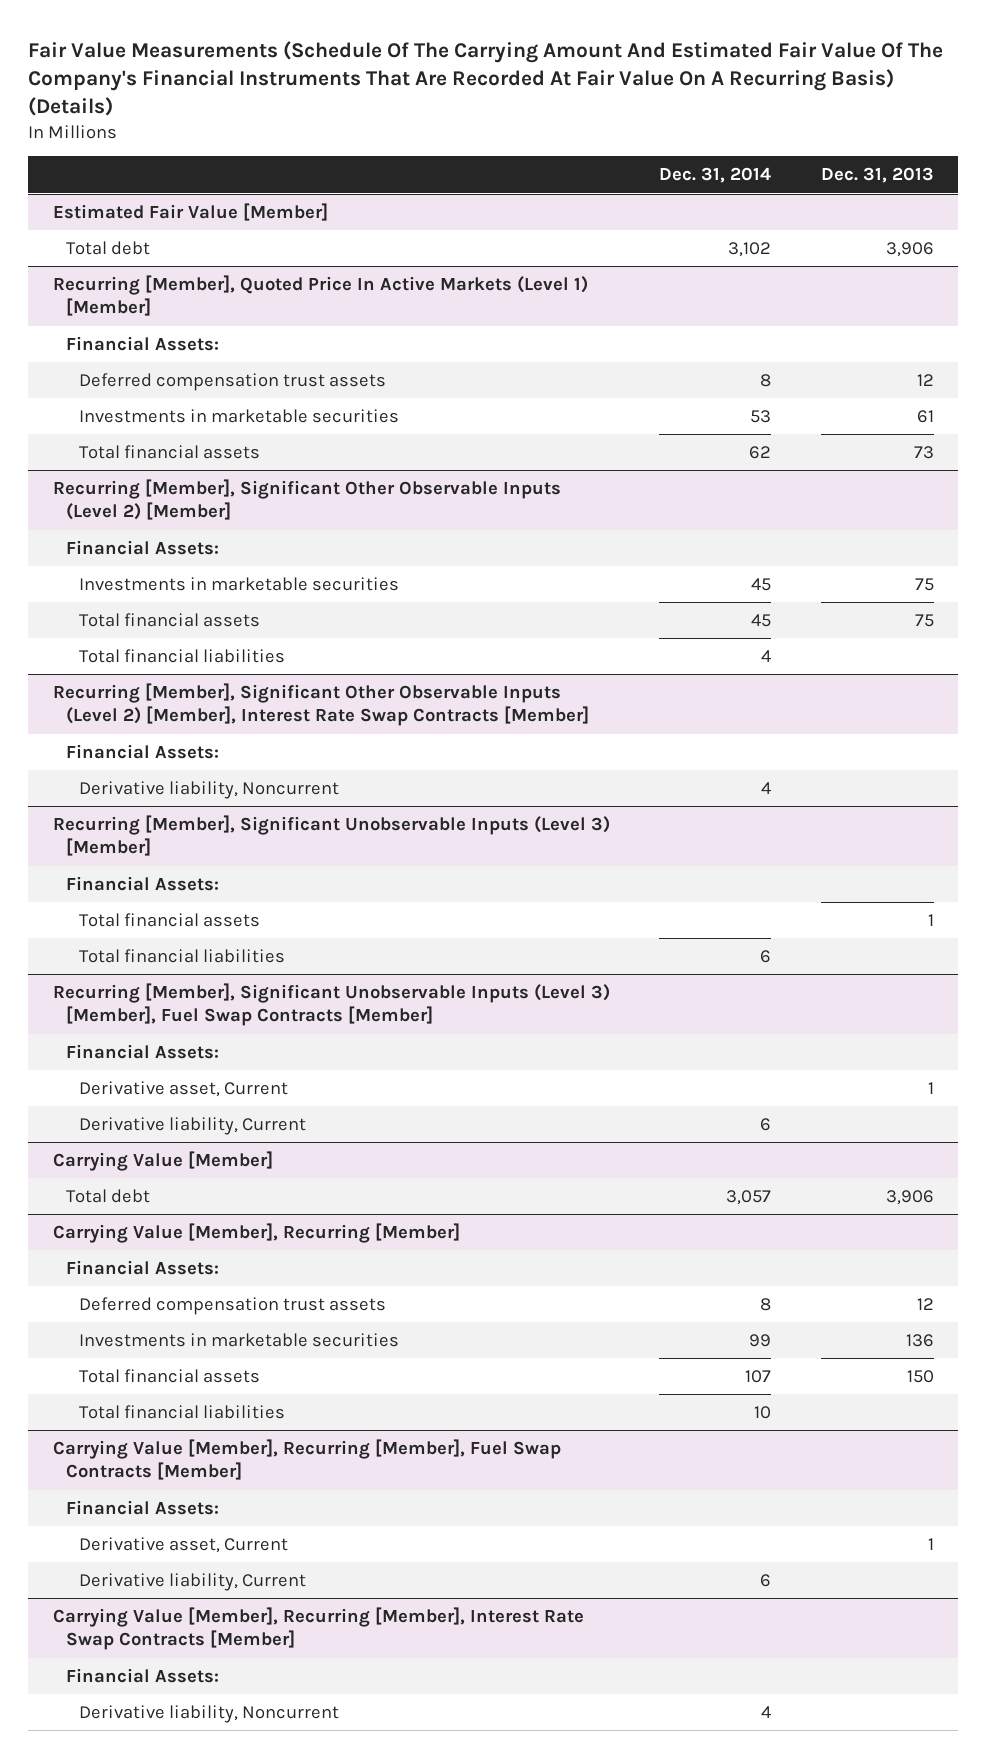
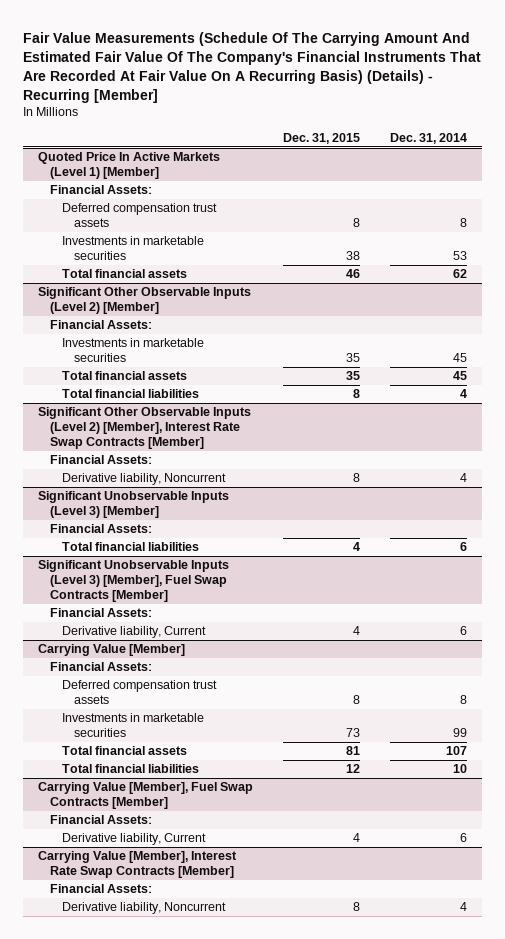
[28,40,944,117] Fair Value Measurements (Schedule Of The Carrying Amount And Estimated Fair Value Of The Company's Financial Instruments That Are Recorded At Fair Value On A Recurring Basis) (Details) -> [23,31,482,103] Fair Value Measurements (Schedule Of The Carrying Amount And Estimated Fair Value Of The Company's Financial Instruments That Are Recorded At Fair Value On A Recurring Basis) (Details) - Recurring [Member]
[820,167,934,184] Dec. 31, 2013 -> none
none -> [283,132,361,144] Dec. 31, 2015
[52,202,328,221] Estimated Fair Value [Member] -> none
[65,240,150,255] Total debt -> none
[52,274,588,317] Recurring [Member], Quoted Price In Active Markets (Level 1) [Member] -> [38,152,221,180] Quoted Price In Active Markets (Level 1) [Member]
[52,478,561,521] Recurring [Member], Significant Other Observable Inputs (Level 2) [Member] -> [38,287,252,315] Significant Other Observable Inputs (Level 2) [Member]
[52,682,589,727] Recurring [Member], Significant Other Observable Inputs (Level 2) [Member], Interest Rate Swap Contracts [Member] -> [38,407,252,449] Significant Other Observable Inputs (Level 2) [Member], Interest Rate Swap Contracts [Member]
[52,814,610,857] Recurring [Member], Significant Unobservable Inputs (Level 3) [Member] -> [38,491,230,519] Significant Unobservable Inputs (Level 3) [Member]
[78,912,260,927] Total financial assets -> none
[52,982,610,1027] Recurring [Member], Significant Unobservable Inputs (Level 3) [Member], Fuel Swap Contracts [Member] -> [38,560,230,602] Significant Unobservable Inputs (Level 3) [Member], Fuel Swap Contracts [Member]
[78,1080,288,1097] Derivative asset, Current -> none
[65,1188,150,1203] Total debt -> none
[52,1222,460,1243] Carrying Value [Member], Recurring [Member] -> none
[52,1438,561,1481] Carrying Value [Member], Recurring [Member], Fuel Swap Contracts [Member] -> [38,782,254,810] Carrying Value [Member], Fuel Swap Contracts [Member]
[78,1536,288,1553] Derivative asset, Current -> none
[52,1606,584,1651] Carrying Value [Member], Recurring [Member], Interest Rate Swap Contracts [Member] -> [38,851,238,879] Carrying Value [Member], Interest Rate Swap Contracts [Member]

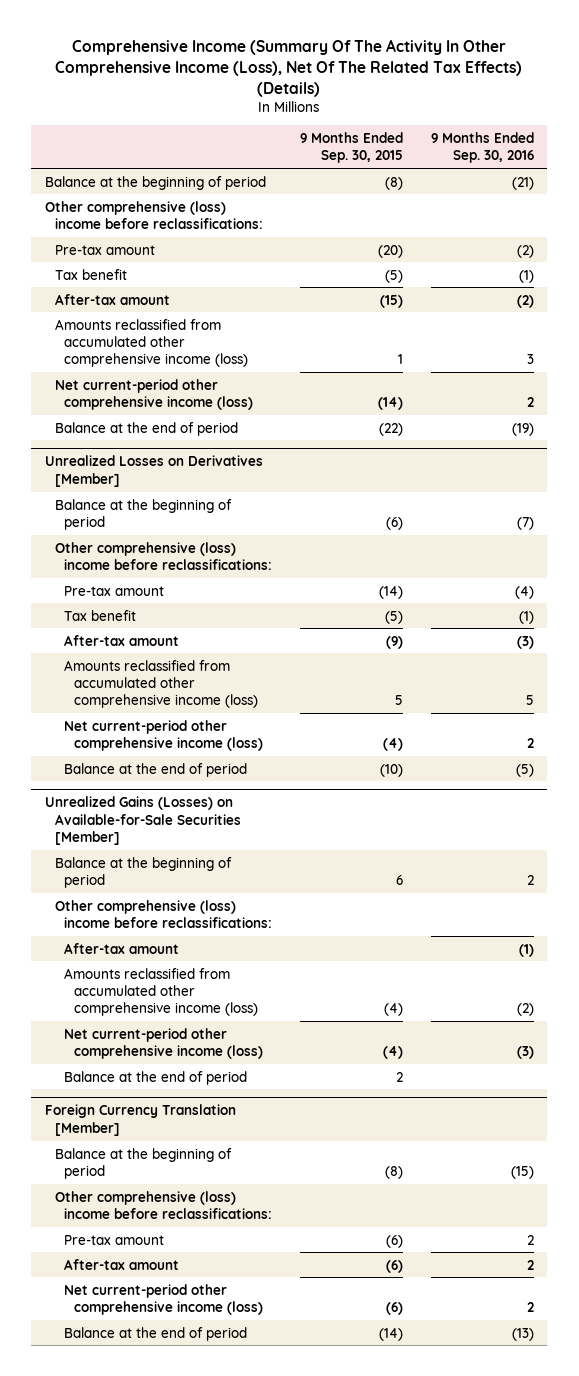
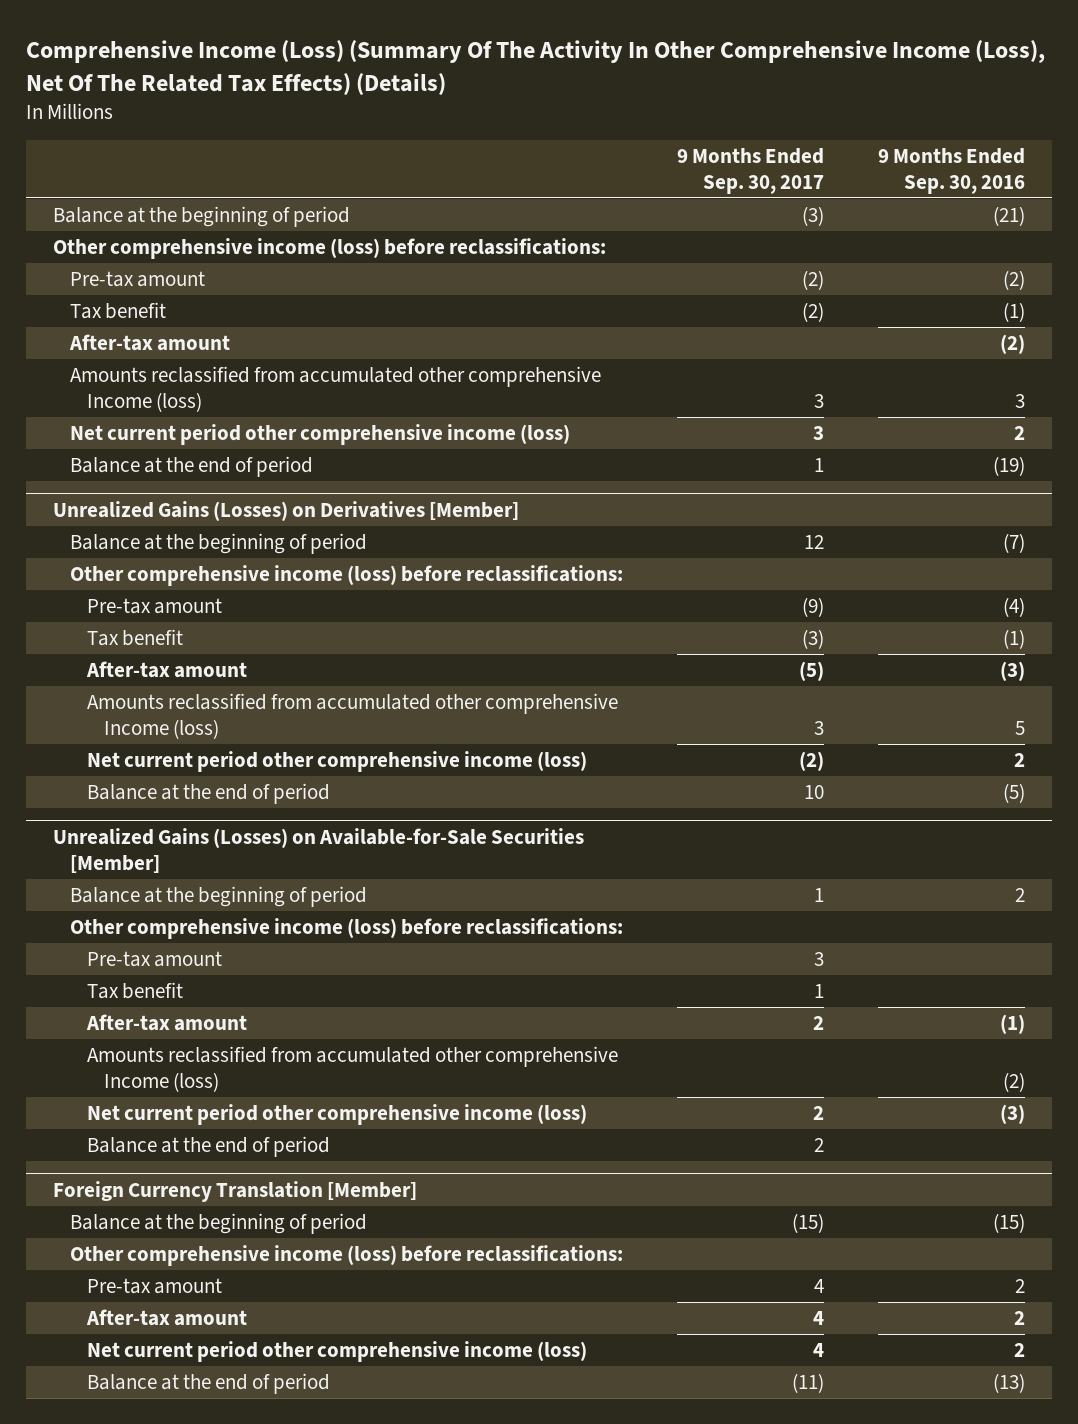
[55,39,523,97] Comprehensive Income (Summary Of The Activity In Other Comprehensive Income (Loss), Net Of The Related Tax Effects) (Details) -> [25,40,1045,96] Comprehensive Income (Loss) (Summary Of The Activity In Other Comprehensive Income (Loss), Net Of The Related Tax Effects) (Details)
[300,131,404,164] 9 Months Ended Sep. 30, 2015 -> none
none -> [676,148,824,195] 9 Months Ended Sep. 30, 2017
[45,200,263,229] Other comprehensive (loss) income before reclassifications: -> [52,237,606,259] Other comprehensive income (loss) before reclassifications:
[54,318,249,368] Amounts reclassified from accumulated other comprehensive income (loss) -> [69,365,601,412] Amounts reclassified from accumulated other comprehensive Income (loss)
[54,378,254,410] Net current-period other comprehensive income (loss) -> [69,423,570,445] Net current period other comprehensive income (loss)
[45,455,264,487] Unrealized Losses on Derivatives [Member] -> [52,500,519,521] Unrealized Gains (Losses) on Derivatives [Member]
[54,541,273,570] Other comprehensive (loss) income before reclassifications: -> [69,564,623,586] Other comprehensive income (loss) before reclassifications:
[64,659,259,709] Amounts reclassified from accumulated other comprehensive income (loss) -> [87,692,619,739] Amounts reclassified from accumulated other comprehensive Income (loss)
[64,719,264,751] Net current-period other comprehensive income (loss) -> [87,750,588,772] Net current period other comprehensive income (loss)
[54,899,273,928] Other comprehensive (loss) income before reclassifications: -> [69,917,623,939] Other comprehensive income (loss) before reclassifications:
none -> [87,950,223,967] Pre-tax amount
none -> [87,981,184,999] Tax benefit
[64,967,259,1017] Amounts reclassified from accumulated other comprehensive income (loss) -> [87,1045,619,1092] Amounts reclassified from accumulated other comprehensive Income (loss)
[64,1027,264,1059] Net current-period other comprehensive income (loss) -> [87,1103,588,1125] Net current period other comprehensive income (loss)
[54,1190,273,1219] Other comprehensive (loss) income before reclassifications: -> [69,1244,623,1266] Other comprehensive income (loss) before reclassifications:
[64,1283,264,1315] Net current-period other comprehensive income (loss) -> [87,1340,588,1362] Net current period other comprehensive income (loss)

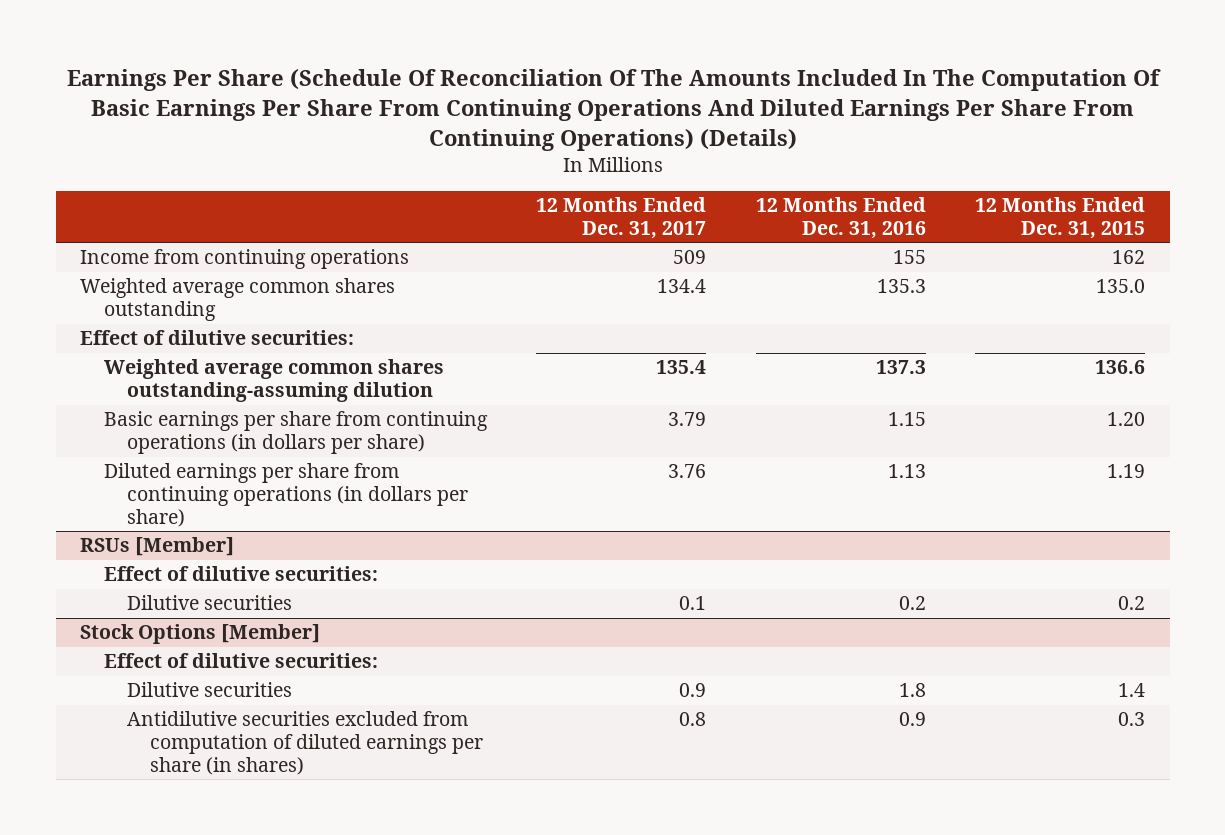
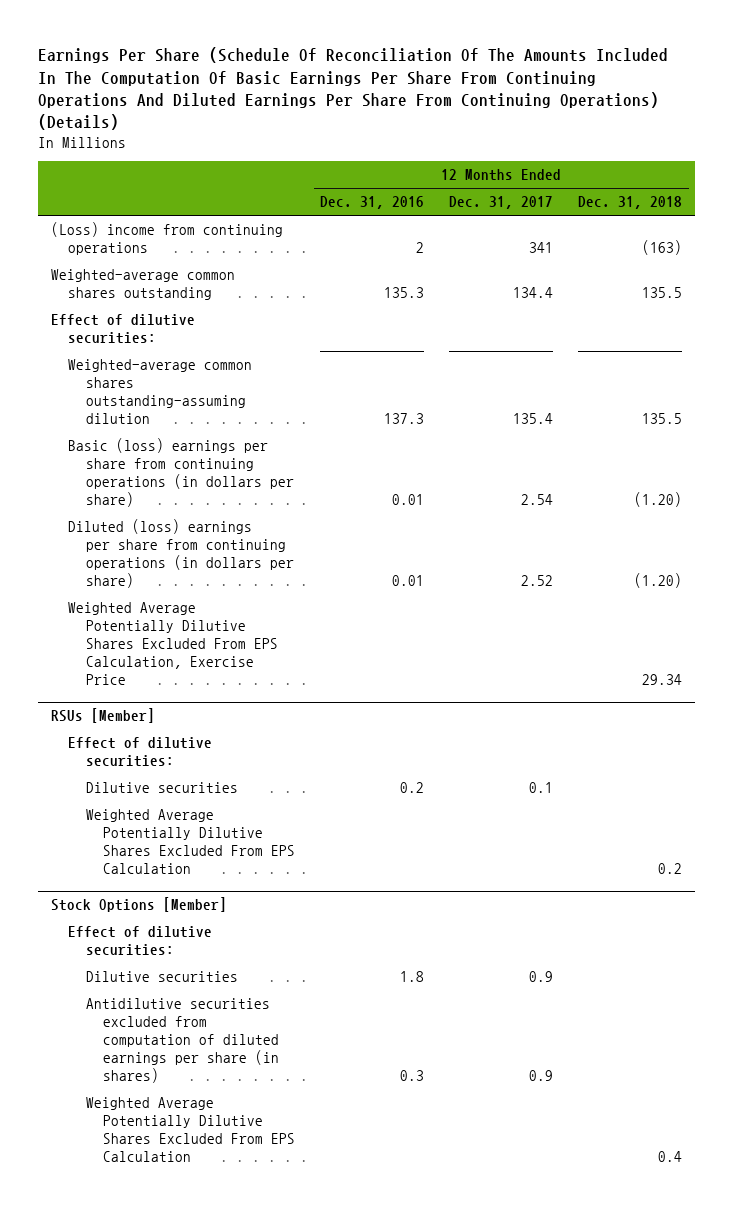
[975,197,1146,240] 12 Months Ended Dec. 31, 2015 -> none
none -> [578,196,683,210] Dec. 31, 2018
[80,249,410,270] Income from continuing operations -> [50,222,283,256] (Loss) income from continuing operations
[673,250,707,265] 509 -> [529,242,554,254] 341
[892,250,926,265] 155 -> [416,242,425,254] 2
[80,278,396,322] Weighted average common shares outstanding -> [50,269,235,301] Weighted-average common shares outstanding
[103,359,444,403] Weighted average common shares outstanding-assuming dilution -> [68,359,253,425] Weighted-average common shares outstanding-assuming dilution
[103,411,488,455] Basic earnings per share from continuing operations (in dollars per share) -> [68,438,294,508] Basic (loss) earnings per share from continuing operations (in dollars per share)
[668,412,707,427] 3.79 -> [521,494,554,506] 2.54
[887,412,926,427] 1.15 -> [392,494,425,506] 0.01
[103,463,468,527] Diluted earnings per share from continuing operations (in dollars per share) -> [68,519,294,589] Diluted (loss) earnings per share from continuing operations (in dollars per share)
[668,464,707,479] 3.76 -> [521,575,554,587] 2.52
[887,464,926,479] 1.13 -> [392,575,425,587] 0.01
none -> [68,602,278,686] Weighted Average Potentially Dilutive Shares Excluded From EPS Calculation, Exercise Price
none -> [85,809,296,875] Weighted Average Potentially Dilutive Shares Excluded From EPS Calculation
[679,712,707,727] 0.8 -> [529,1070,554,1082] 0.9
[898,712,926,727] 0.9 -> [400,1070,425,1082] 0.3
none -> [85,1097,296,1163] Weighted Average Potentially Dilutive Shares Excluded From EPS Calculation

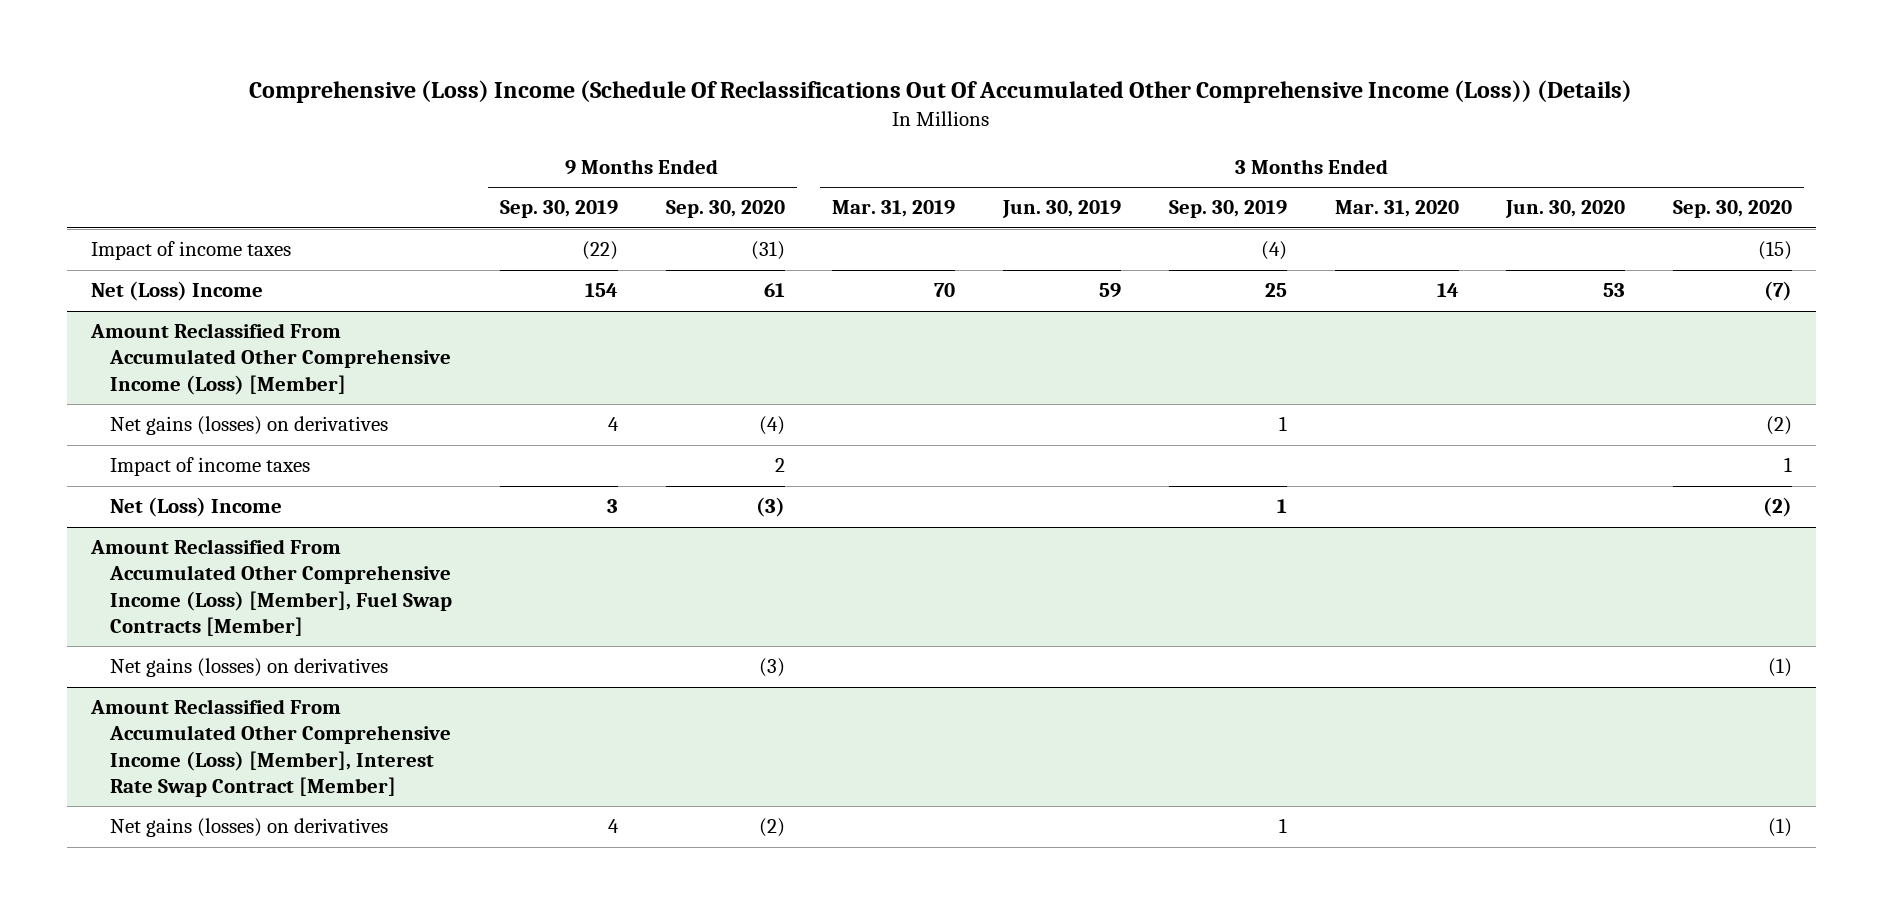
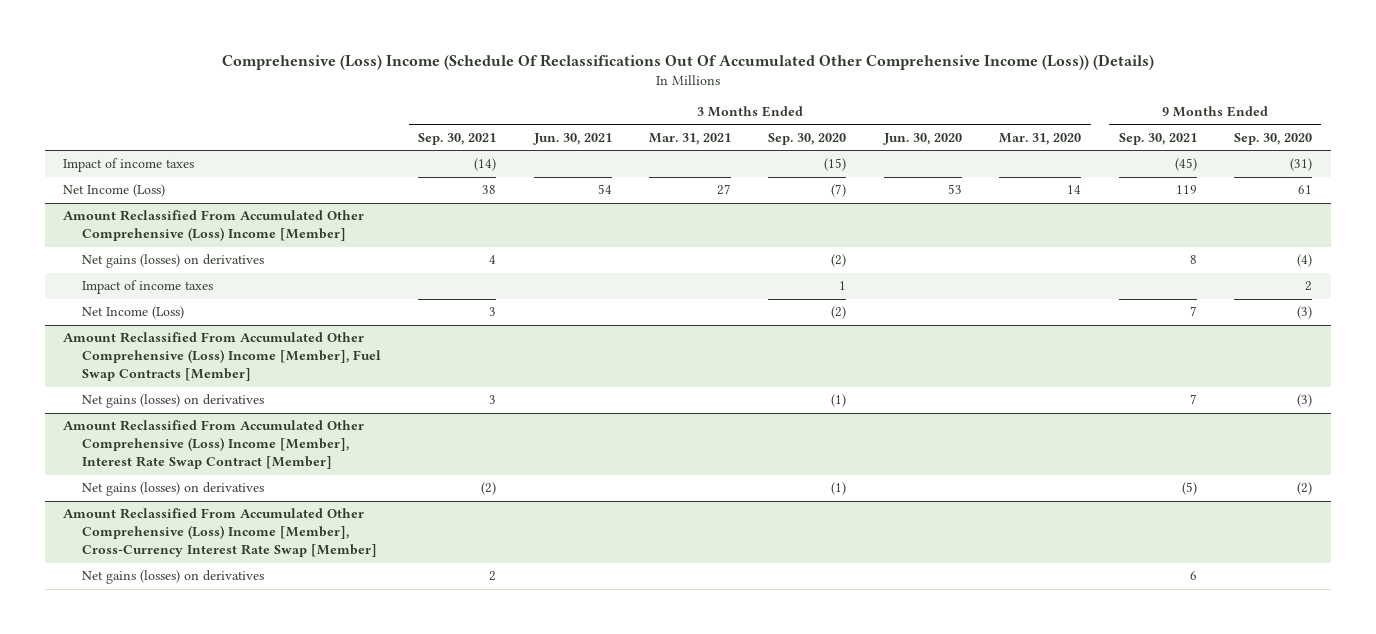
[499,200,618,219] Sep. 30, 2019 -> none
[832,200,956,218] Mar. 31, 2019 -> none
[1002,200,1122,219] Jun. 30, 2019 -> none
[1168,200,1287,219] Sep. 30, 2019 -> none
none -> [418,132,497,145] Sep. 30, 2021
none -> [532,132,612,145] Jun. 30, 2021
none -> [649,132,732,145] Mar. 31, 2021
none -> [1118,132,1197,145] Sep. 30, 2021
[90,281,263,302] Net (Loss) Income -> [63,184,166,198] Net Income (Loss)
[89,323,452,395] Amount Reclassified From Accumulated Other Comprehensive Income (Loss) [Member] -> [63,210,365,242] Amount Reclassified From Accumulated Other Comprehensive (Loss) Income [Member]
[110,497,283,518] Net (Loss) Income -> [81,306,184,320] Net Income (Loss)
[89,539,453,636] Amount Reclassified From Accumulated Other Comprehensive Income (Loss) [Member], Fuel Swap Contracts [Member] -> [63,332,381,382] Amount Reclassified From Accumulated Other Comprehensive (Loss) Income [Member], Fuel Swap Contracts [Member]
[89,699,452,797] Amount Reclassified From Accumulated Other Comprehensive Income (Loss) [Member], Interest Rate Swap Contract [Member] -> [63,420,365,470] Amount Reclassified From Accumulated Other Comprehensive (Loss) Income [Member], Interest Rate Swap Contract [Member]
none -> [63,508,377,558] Amount Reclassified From Accumulated Other Comprehensive (Loss) Income [Member], Cross-Currency Interest Rate Swap [Member]
none -> [81,570,264,585] Net gains (losses) on derivatives

